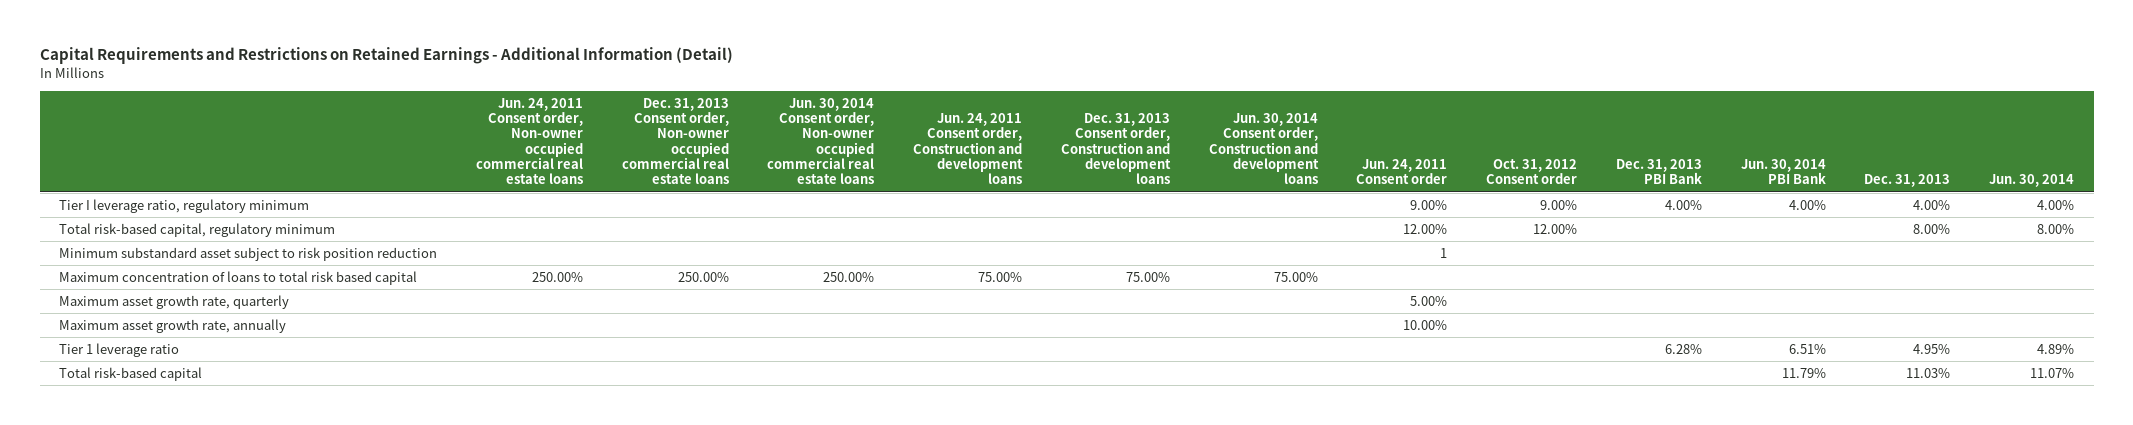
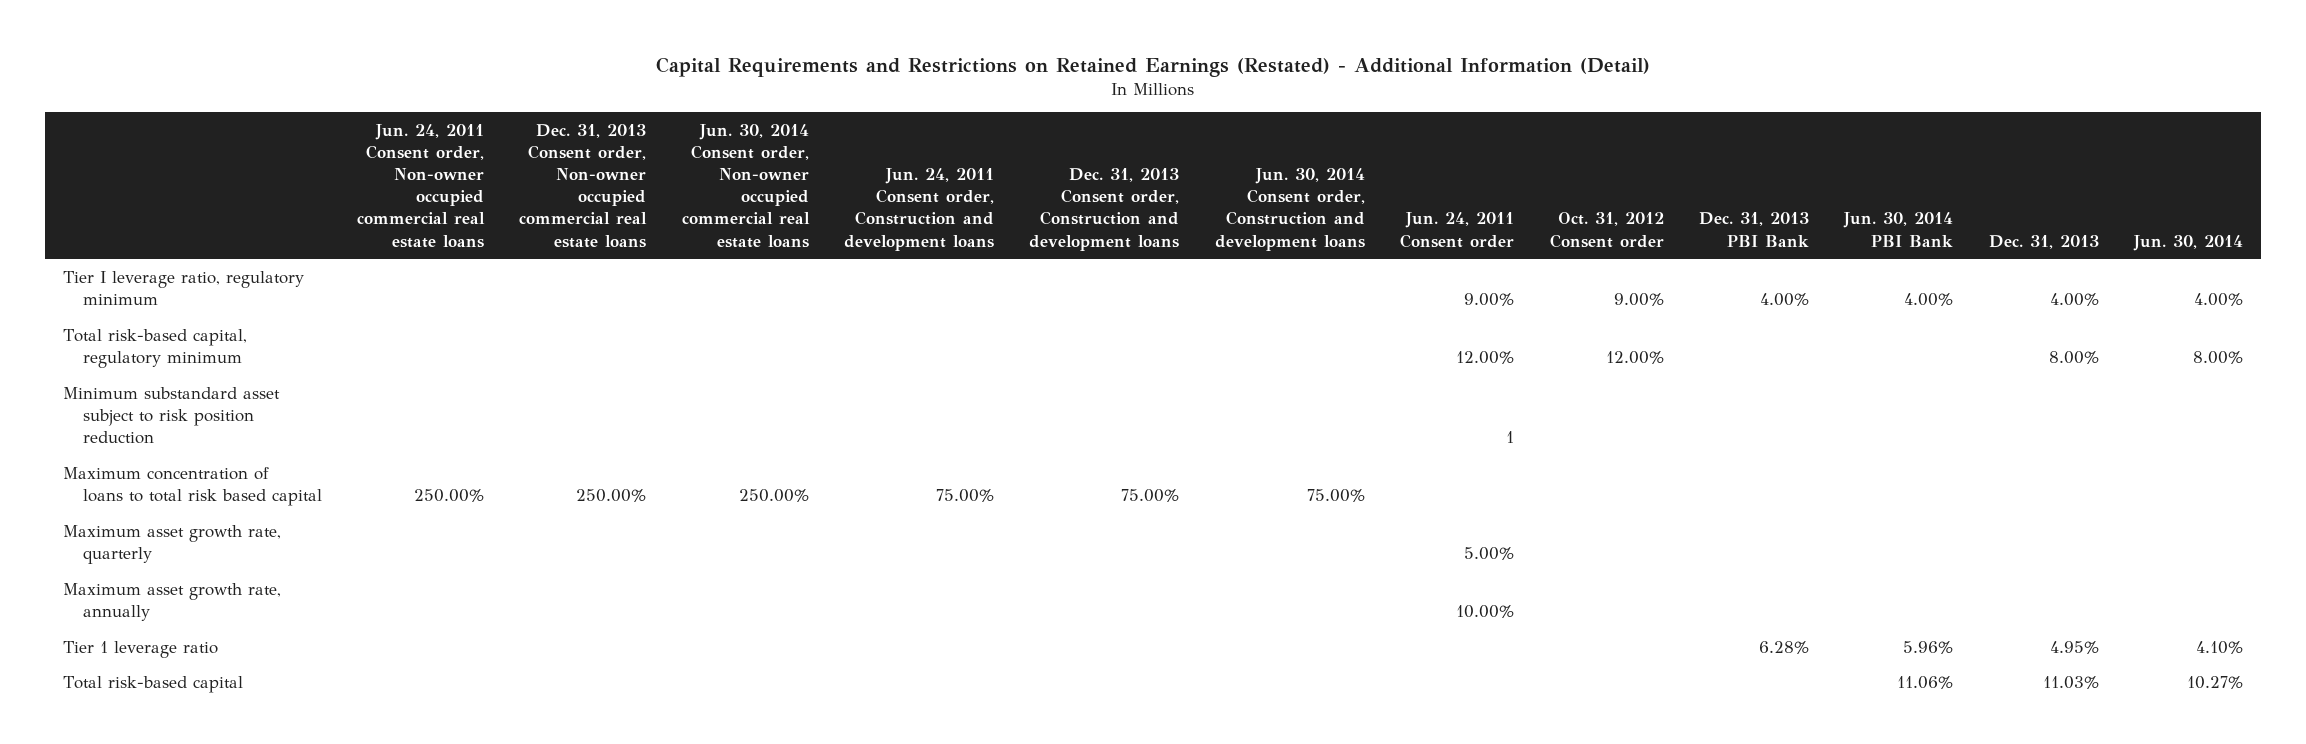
[39,47,733,65] Capital Requirements and Restrictions on Retained Earnings - Additional Information (Detail) -> [655,56,1650,77] Capital Requirements and Restrictions on Retained Earnings (Restated) - Additional Information (Detail)
[1788,343,1826,354] 6.51% -> [1903,640,1954,654] 5.96%
[2037,343,2075,354] 4.89% -> [2196,640,2244,654] 4.10%
[1781,367,1826,378] 11.79% -> [1897,675,1954,689] 11.06%
[2030,367,2075,378] 11.07% -> [2187,675,2244,689] 10.27%

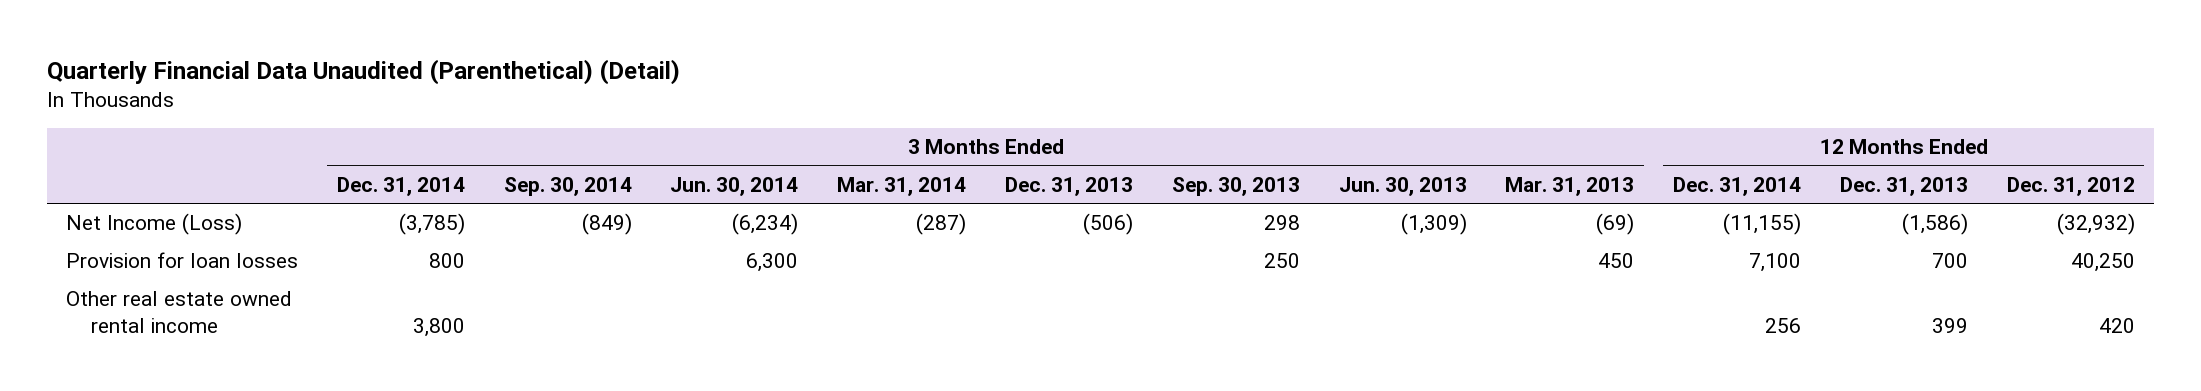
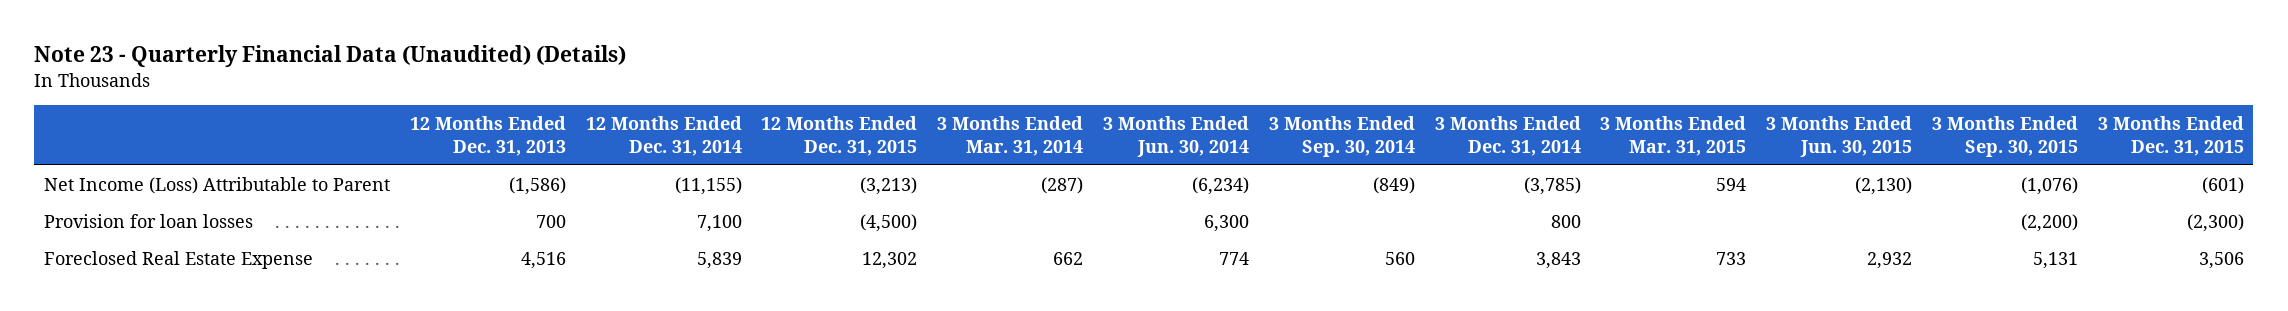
[46,59,680,86] Quarterly Financial Data Unaudited (Parenthetical) (Detail) -> [34,45,627,68] Note 23 - Quarterly Financial Data (Unaudited) (Details)
[1004,176,1133,196] Dec. 31, 2013 -> none
[1171,176,1300,196] Sep. 30, 2013 -> none
[1338,176,1467,196] Jun. 30, 2013 -> none
[1505,176,1635,196] Mar. 31, 2013 -> none
[2006,176,2135,196] Dec. 31, 2012 -> none
none -> [761,115,918,157] 12 Months Ended Dec. 31, 2015
none -> [1600,115,1747,157] 3 Months Ended Mar. 31, 2015
none -> [1766,115,1913,158] 3 Months Ended Jun. 30, 2015
none -> [1931,115,2078,158] 3 Months Ended Sep. 30, 2015
none -> [2097,115,2244,157] 3 Months Ended Dec. 31, 2015
[66,213,243,236] Net Income (Loss) -> [44,176,391,194] Net Income (Loss) Attributable to Parent
[66,291,293,333] Other real estate owned rental income -> none
none -> [44,250,314,269] Foreclosed Real Estate Expense

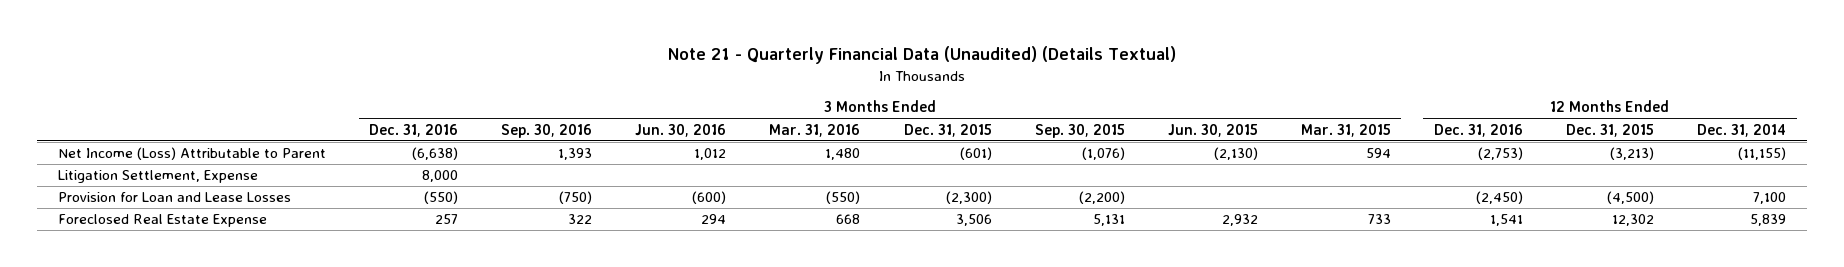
[34,45,627,68] Note 23 - Quarterly Financial Data (Unaudited) (Details) -> [668,46,1177,65] Note 21 - Quarterly Financial Data (Unaudited) (Details Textual)
[409,115,566,157] 12 Months Ended Dec. 31, 2013 -> none
[937,115,1084,157] 3 Months Ended Mar. 31, 2014 -> none
[1102,115,1249,158] 3 Months Ended Jun. 30, 2014 -> none
[1268,115,1415,158] 3 Months Ended Sep. 30, 2014 -> none
[1434,115,1581,157] 3 Months Ended Dec. 31, 2014 -> none
none -> [369,123,459,137] Dec. 31, 2016
none -> [501,123,593,138] Sep. 30, 2016
none -> [635,123,727,137] Jun. 30, 2016
none -> [769,123,861,137] Mar. 31, 2016
none -> [1433,123,1523,137] Dec. 31, 2016
none -> [58,170,259,184] Litigation Settlement, Expense
[44,213,254,228] Provision for loan losses -> [58,192,292,203] Provision for Loan and Lease Losses

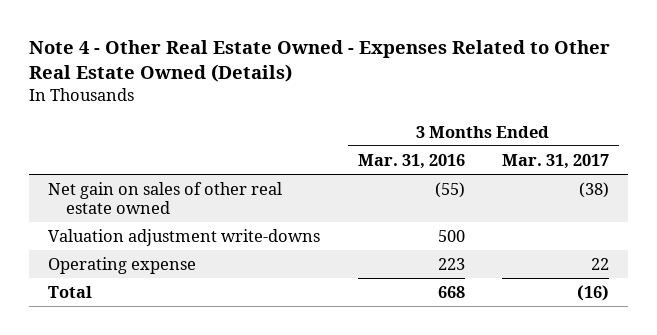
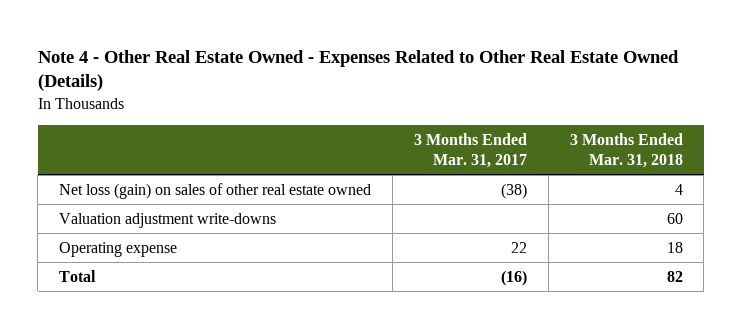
[357,153,465,169] Mar. 31, 2016 -> none
none -> [569,132,683,169] 3 Months Ended Mar. 31, 2018
[47,181,282,215] Net gain on sales of other real estate owned -> [59,182,372,199] Net loss (gain) on sales of other real estate owned

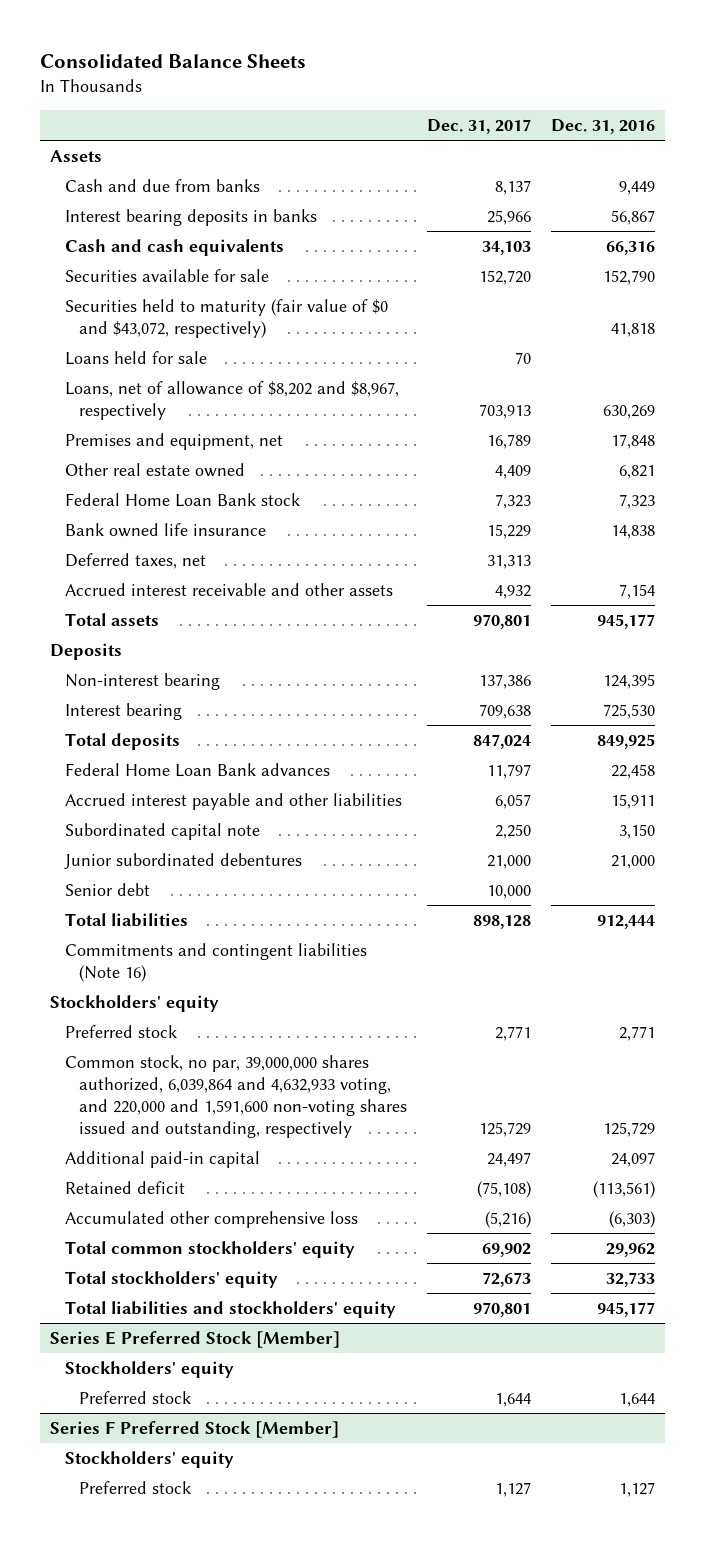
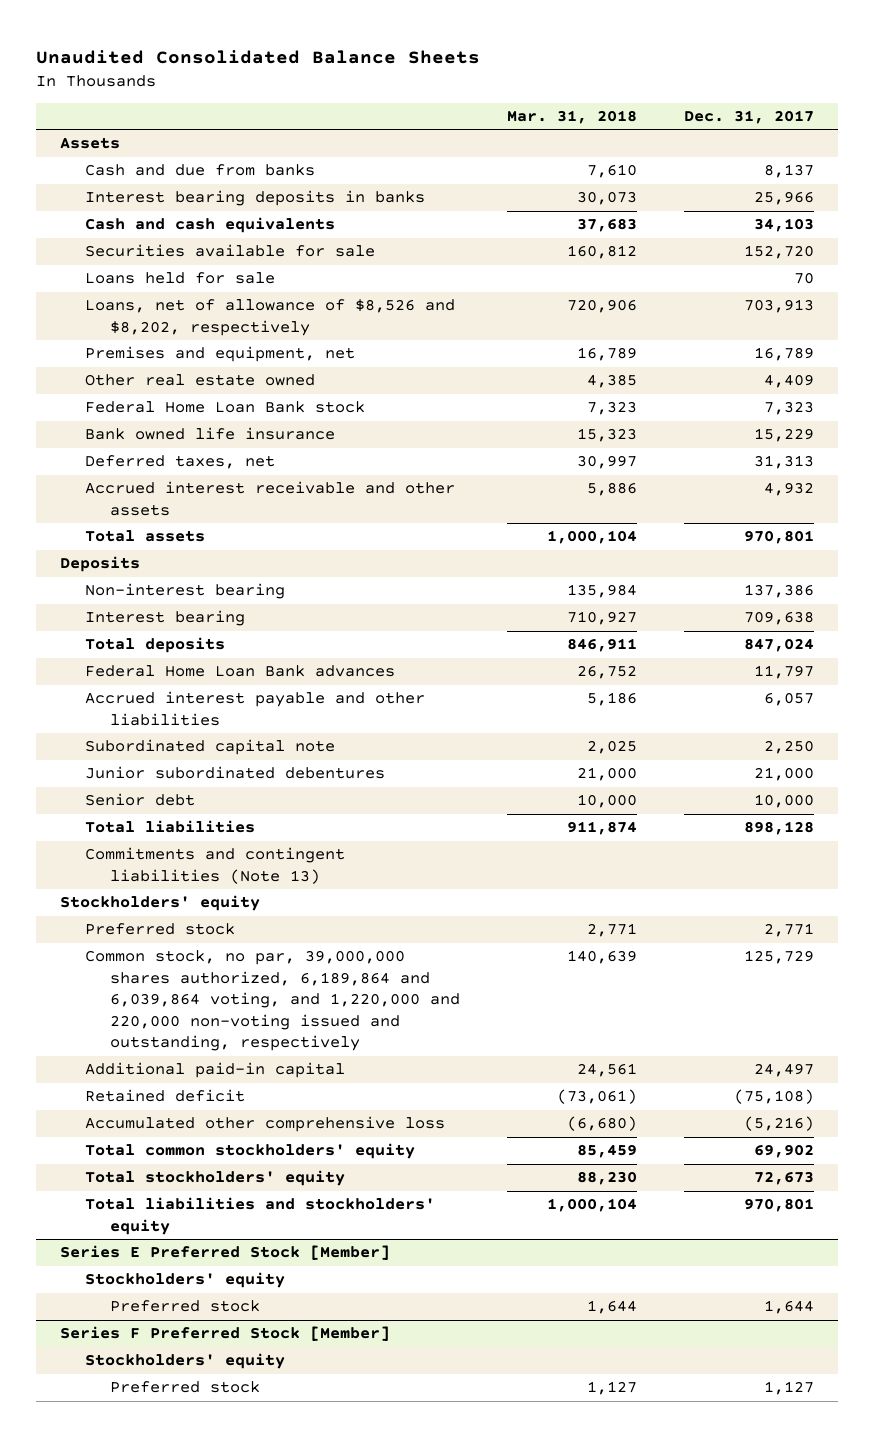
[40,54,307,69] Consolidated Balance Sheets -> [36,49,481,64] Unaudited Consolidated Balance Sheets
[550,118,655,134] Dec. 31, 2016 -> none
none -> [507,110,638,125] Mar. 31, 2018
[64,298,388,338] Securities held to maturity (fair value of $0 and $43,072, respectively) -> none
[64,380,399,420] Loans, net of allowance of $8,202 and $8,967, respectively -> [84,299,455,336] Loans, net of allowance of $8,526 and $8,202, respectively
[64,942,367,982] Commitments and contingent liabilities (Note 16) -> [84,847,345,884] Commitments and contingent liabilities (Note 13)
[64,1054,407,1139] Common stock, no par, 39,000,000 shares authorized, 6,039,864 and 4,632,933 voting, and 220,000 and 1,591,600 non-voting shares issued and outstanding, respectively -> [84,950,461,1052] Common stock, no par, 39,000,000 shares authorized, 6,189,864 and 6,039,864 voting, and 1,220,000 and 220,000 non-voting issued and outstanding, respectively

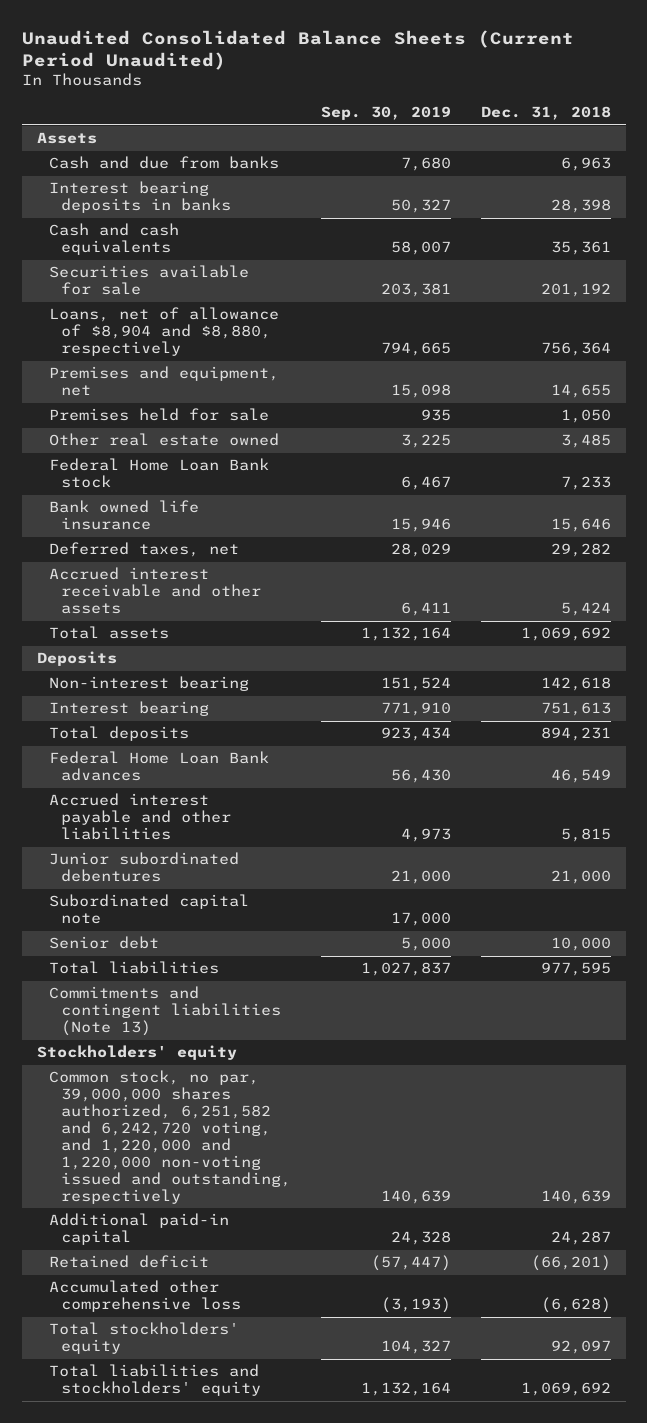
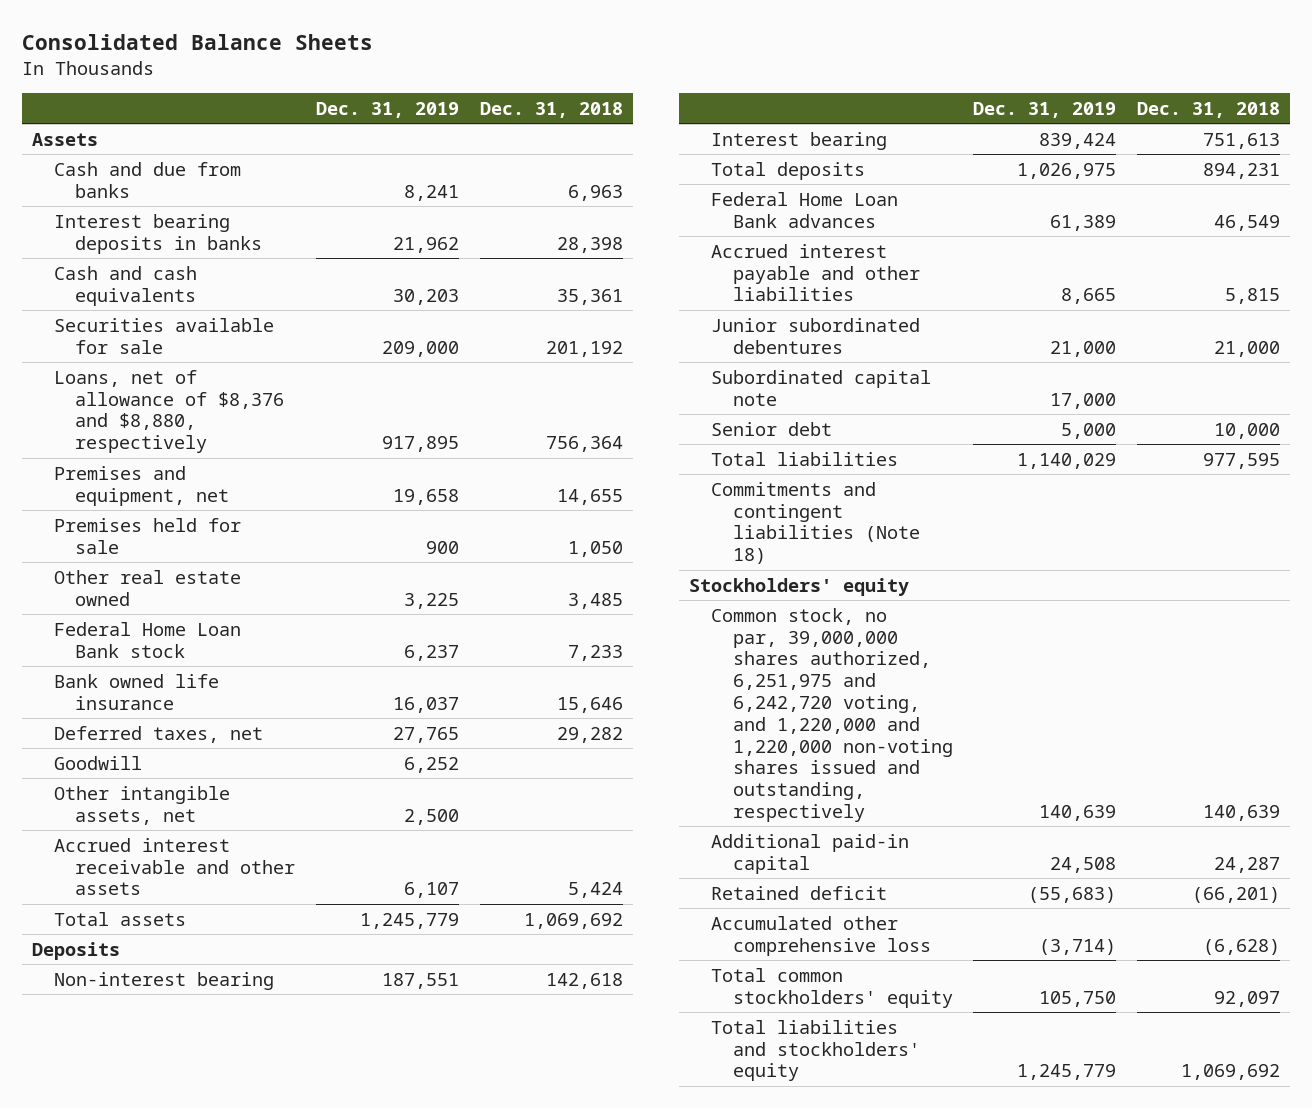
[21,29,574,71] Unaudited Consolidated Balance Sheets (Current Period Unaudited) -> [21,34,373,51] Consolidated Balance Sheets
[320,106,451,121] Sep. 30, 2019 -> none
none -> [315,101,459,118] Dec. 31, 2019
[48,307,279,357] Loans, net of allowance of $8,904 and $8,880, respectively -> [53,369,285,454] Loans, net of allowance of $8,376 and $8,880, respectively
none -> [53,755,142,770] Goodwill
none -> [53,785,230,825] Other intangible assets, net
[48,986,282,1037] Commitments and contingent liabilities (Note 13) -> [710,481,920,565] Commitments and contingent liabilities (Note 18)
[48,1070,292,1205] Common stock, no par, 39,000,000 shares authorized, 6,251,582 and 6,242,720 voting, and 1,220,000 and 1,220,000 non-voting issued and outstanding, respectively -> [710,607,953,823] Common stock, no par, 39,000,000 shares authorized, 6,251,975 and 6,242,720 voting, and 1,220,000 and 1,220,000 non-voting shares issued and outstanding, respectively
[48,1322,239,1355] Total stockholders' equity -> [710,967,953,1008] Total common stockholders' equity

